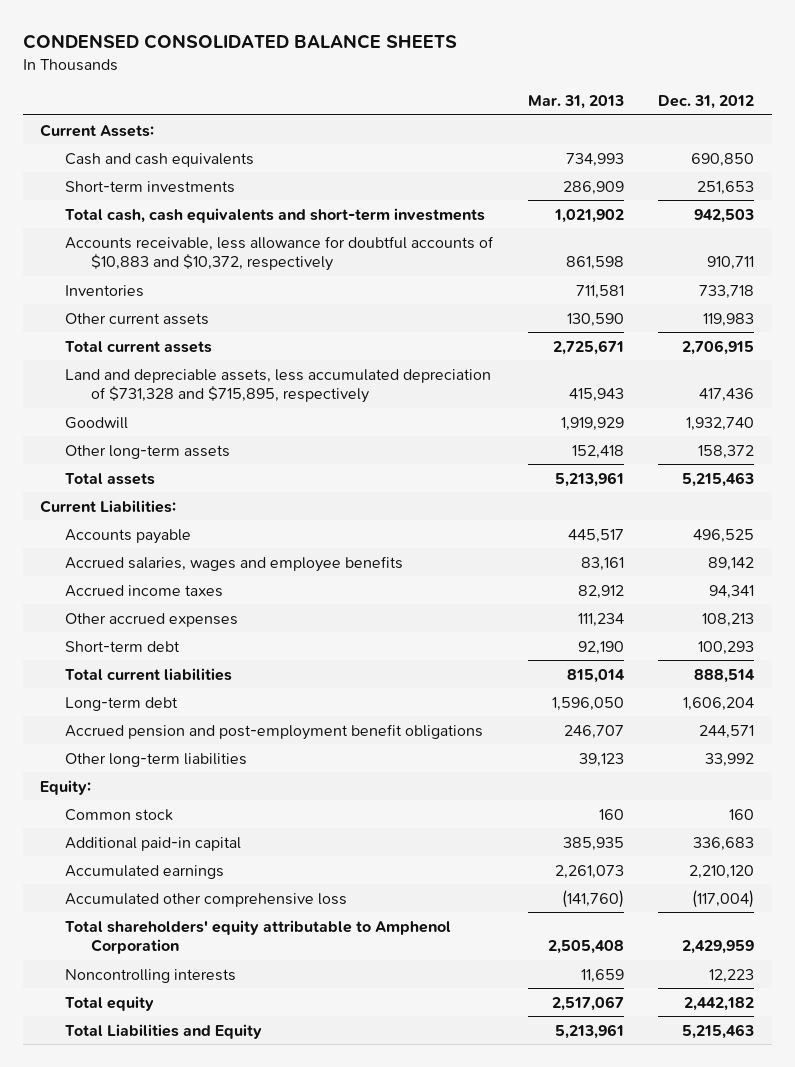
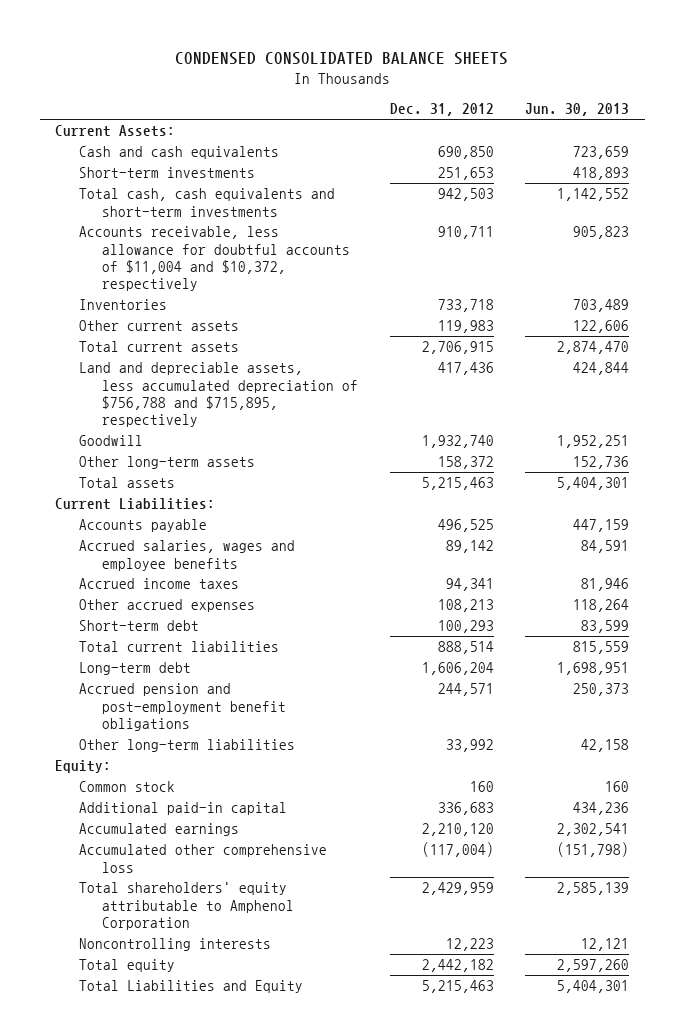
[527,95,624,110] Mar. 31, 2013 -> none
none -> [525,103,630,117] Jun. 30, 2013
[65,235,495,271] Accounts receivable, less allowance for doubtful accounts of $10,883 and $10,372, respectively -> [78,226,351,291] Accounts receivable, less allowance for doubtful accounts of $11,004 and $10,372, respectively
[65,368,492,403] Land and depreciable assets, less accumulated depreciation of $731,328 and $715,895, respectively -> [78,362,359,427] Land and depreciable assets, less accumulated depreciation of $756,788 and $715,895, respectively

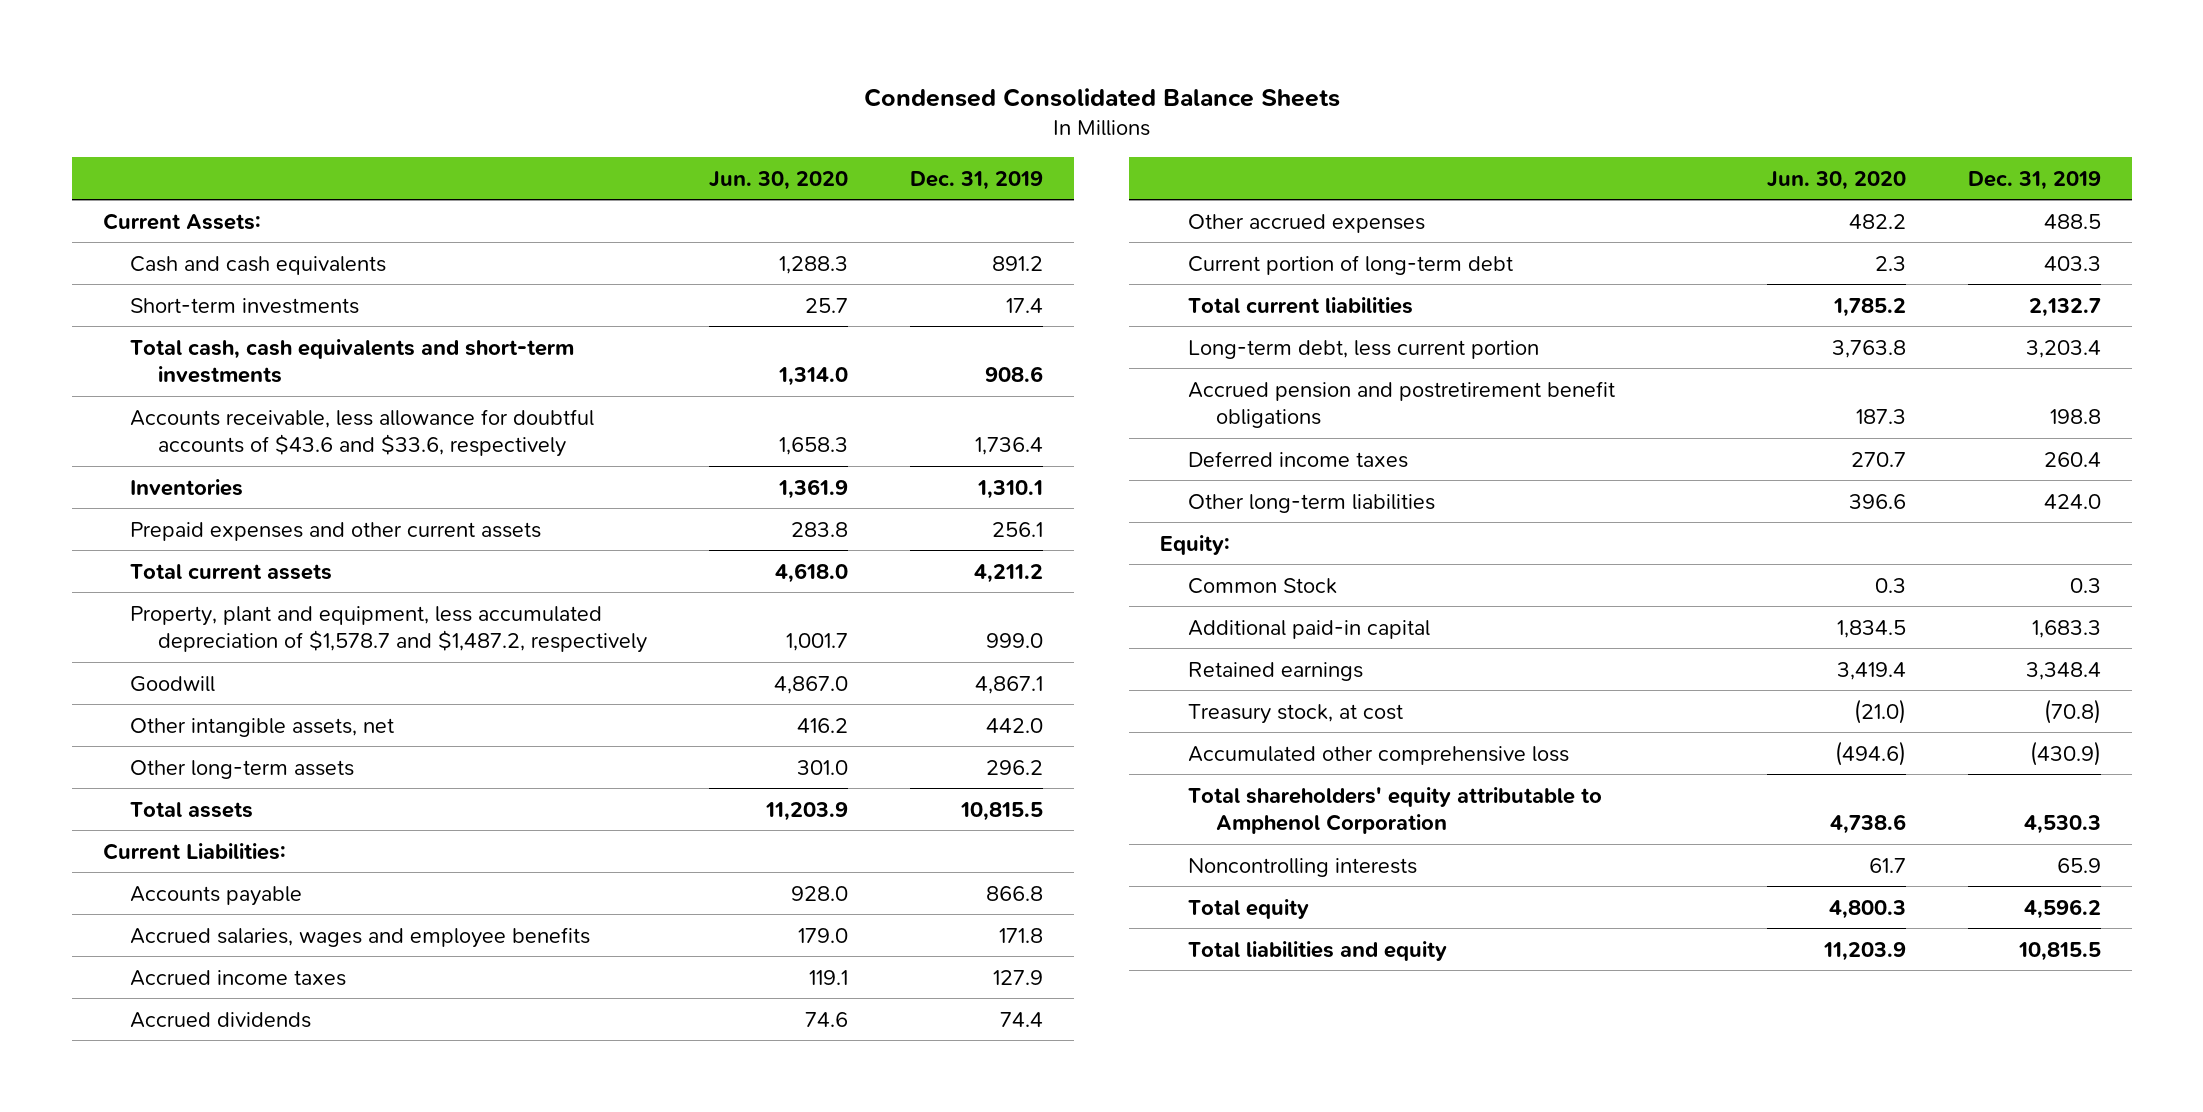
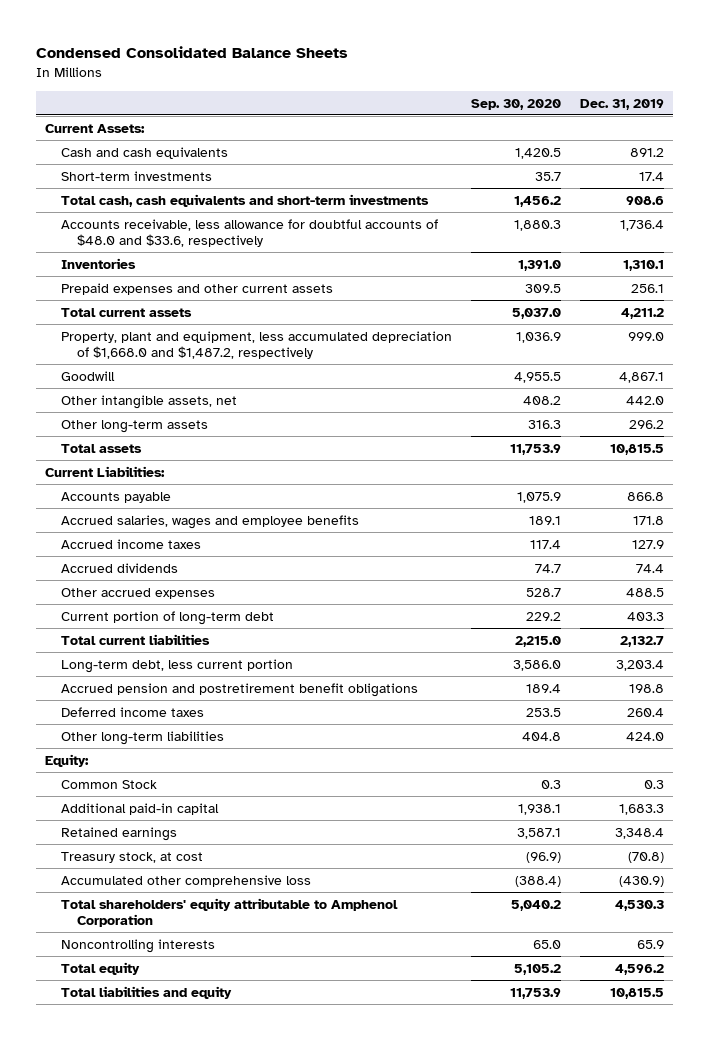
[709,170,849,190] Jun. 30, 2020 -> none
none -> [471,98,562,110] Sep. 30, 2020
[130,408,595,458] Accounts receivable, less allowance for doubtful accounts of $43.6 and $33.6, respectively -> [61,218,439,248] Accounts receivable, less allowance for doubtful accounts of $48.0 and $33.6, respectively
[130,605,648,654] Property, plant and equipment, less accumulated depreciation of $1,578.7 and $1,487.2, respectively -> [61,330,453,360] Property, plant and equipment, less accumulated depreciation of $1,668.0 and $1,487.2, respectively

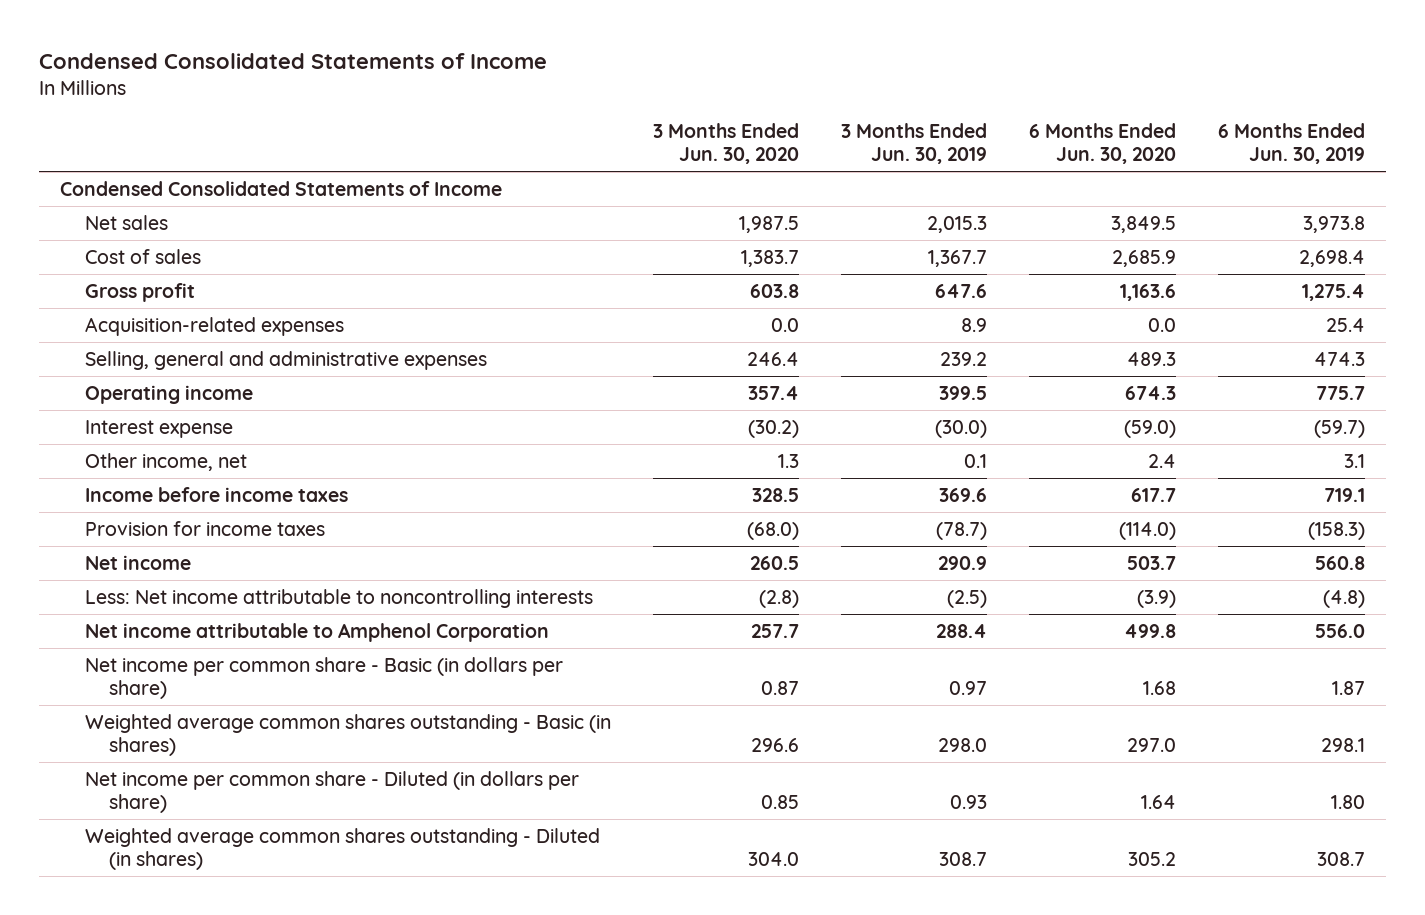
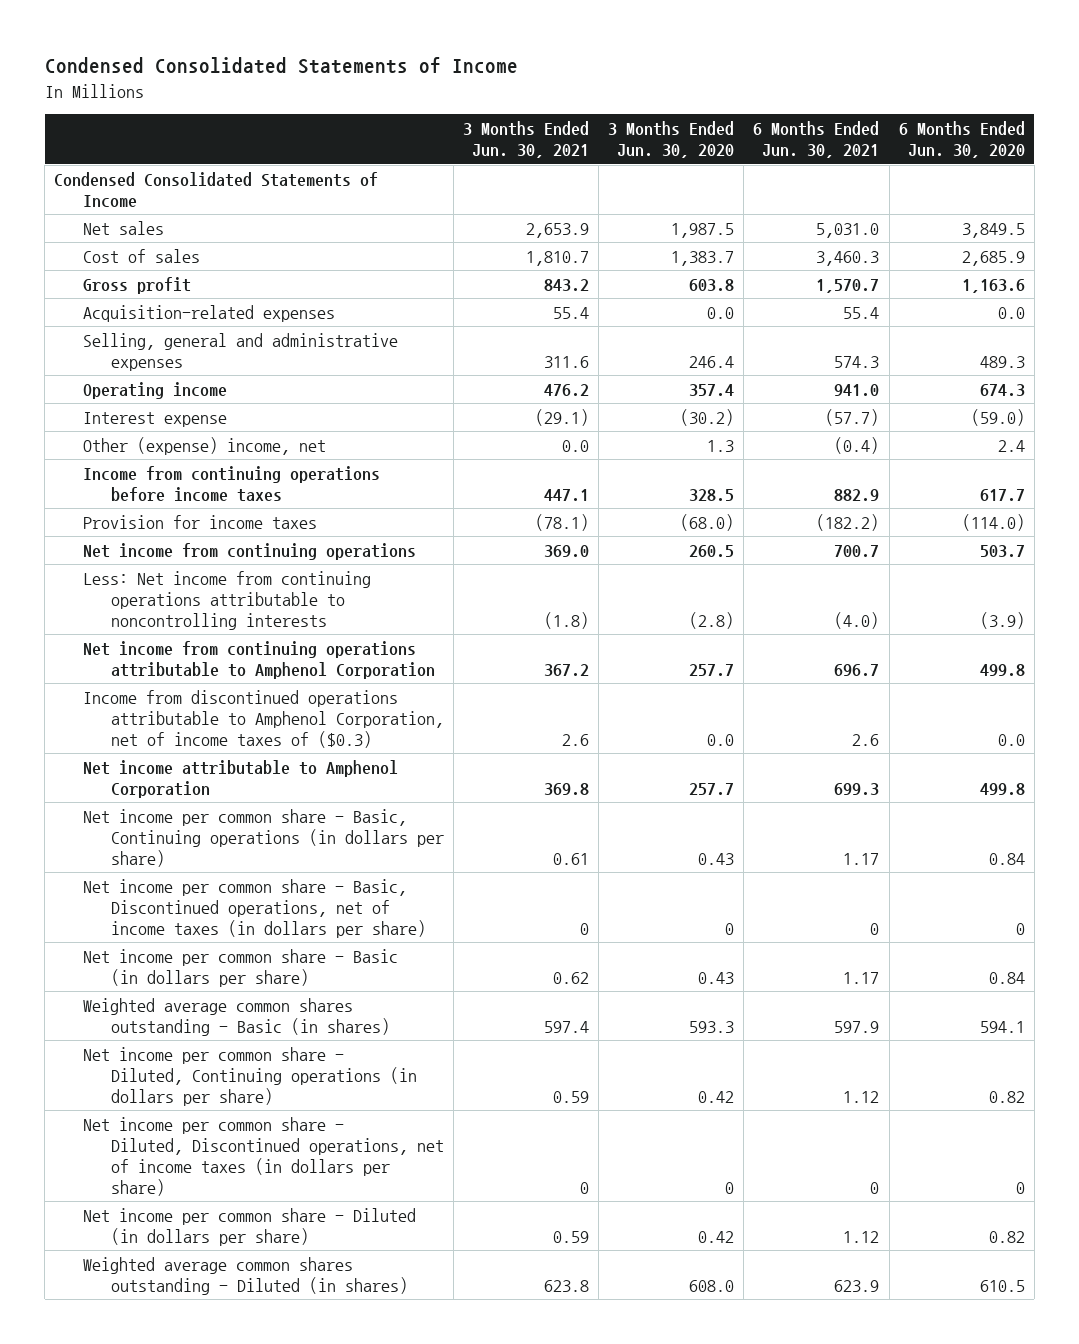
[840,123,987,165] 3 Months Ended Jun. 30, 2019 -> none
[1217,123,1365,165] 6 Months Ended Jun. 30, 2019 -> none
none -> [462,121,589,159] 3 Months Ended Jun. 30, 2021
none -> [753,121,880,159] 6 Months Ended Jun. 30, 2021
[84,452,247,471] Other income, net -> [82,436,326,455] Other (expense) income, net
[84,486,348,502] Income before income taxes -> [82,465,380,502] Income from continuing operations before income taxes
[84,554,191,570] Net income -> [82,542,416,560] Net income from continuing operations
[84,588,593,608] Less: Net income attributable to noncontrolling interests -> [82,570,371,630] Less: Net income from continuing operations attributable to noncontrolling interests
none -> [82,640,435,679] Net income from continuing operations attributable to Amphenol Corporation
none -> [82,689,444,748] Income from discontinued operations attributable to Amphenol Corporation, net of income taxes of ($0.3)
none -> [82,808,444,867] Net income per common share - Basic, Continuing operations (in dollars per share)
none -> [82,878,426,938] Net income per common share - Basic, Discontinued operations, net of income taxes (in dollars per share)
[760,680,799,695] 0.87 -> [698,971,735,984] 0.43
[1142,680,1176,695] 1.68 -> [988,971,1025,984] 0.84
[750,737,799,752] 296.6 -> [689,1020,735,1033] 593.3
[1126,737,1176,752] 297.0 -> [979,1020,1025,1033] 594.1
none -> [82,1046,417,1106] Net income per common share - Diluted, Continuing operations (in dollars per share)
none -> [82,1116,444,1196] Net income per common share - Diluted, Discontinued operations, net of income taxes (in dollars per share)
[760,794,799,809] 0.85 -> [698,1230,735,1243] 0.42
[1140,794,1176,809] 1.64 -> [988,1230,1025,1243] 0.82
[747,851,799,866] 304.0 -> [689,1279,735,1292] 608.0
[1127,851,1176,866] 305.2 -> [979,1279,1025,1292] 610.5

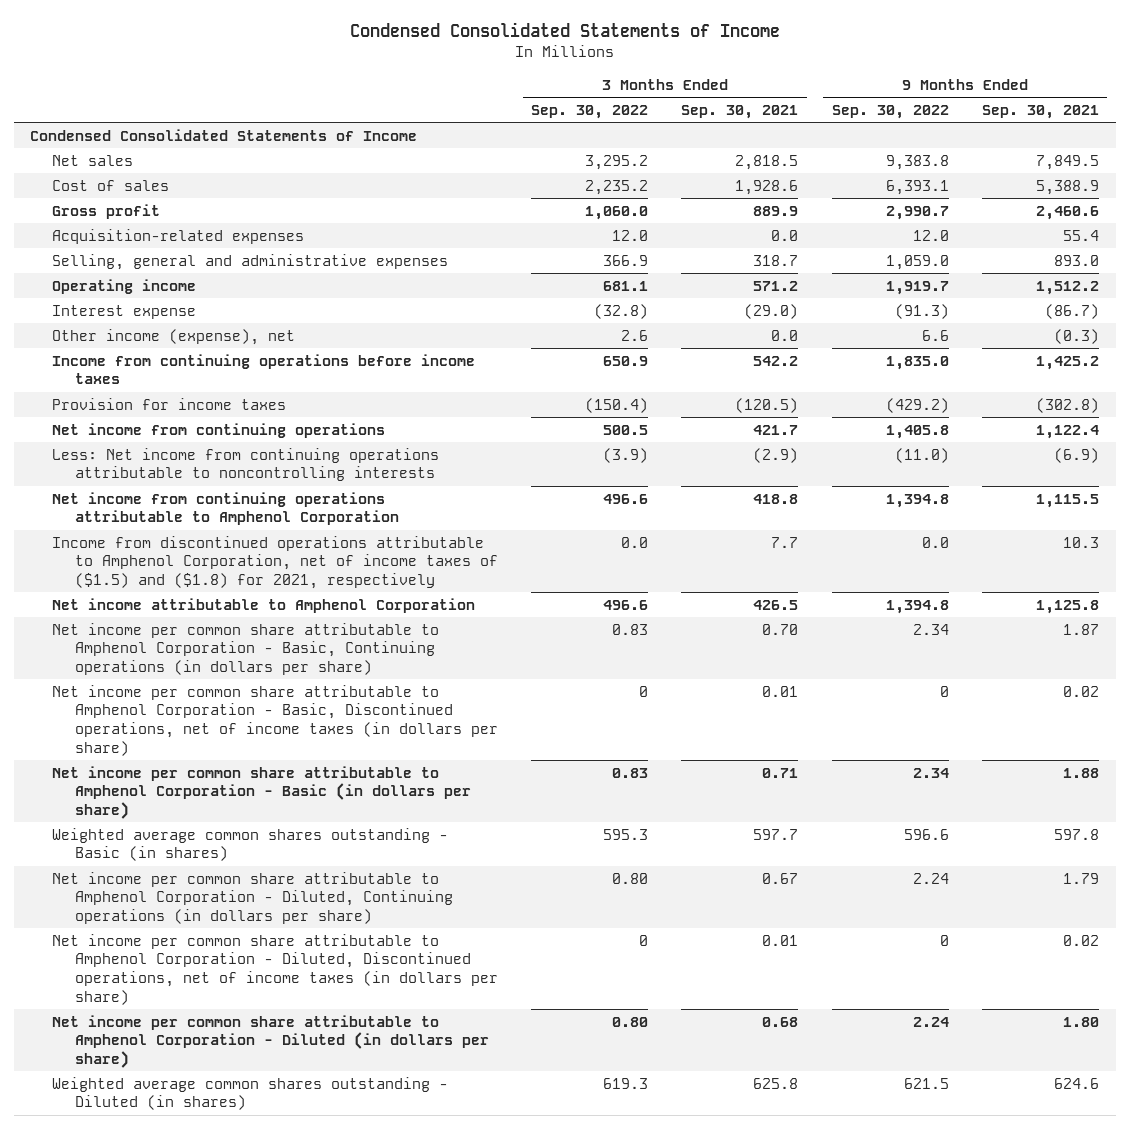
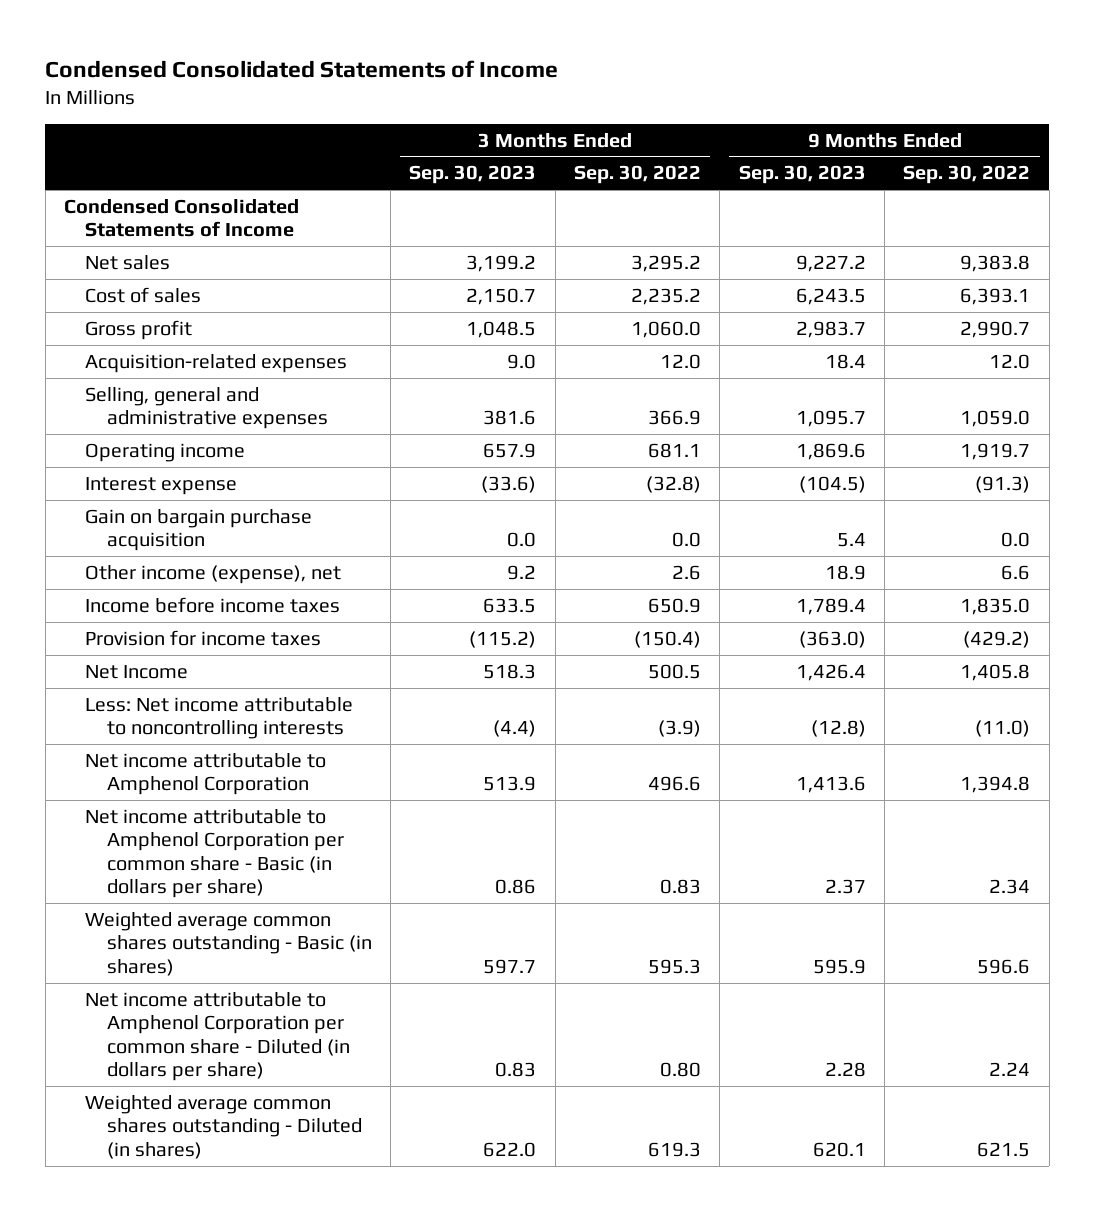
[681,104,799,119] Sep. 30, 2021 -> none
[981,104,1099,119] Sep. 30, 2021 -> none
none -> [409,165,537,185] Sep. 30, 2023
none -> [738,165,866,185] Sep. 30, 2023
none -> [85,508,313,552] Gain on bargain purchase acquisition
[52,353,476,385] Income from continuing operations before income taxes -> [85,596,341,613] Income before income taxes
[52,491,399,526] Net income from continuing operations attributable to Amphenol Corporation -> none
[52,535,498,590] Income from discontinued operations attributable to Amphenol Corporation, net of income taxes of ($1.5) and ($1.8) for 2021, respectively -> none
[52,422,386,438] Net income from continuing operations -> [85,664,189,679] Net Income
[52,447,440,482] Less: Net income from continuing operations attributable to noncontrolling interests -> [85,696,354,740] Less: Net income attributable to noncontrolling interests
[52,622,440,676] Net income per common share attributable to Amphenol Corporation - Basic, Continuing operations (in dollars per share) -> none
[52,684,498,756] Net income per common share attributable to Amphenol Corporation - Basic, Discontinued operations, net of income taxes (in dollars per share) -> none
[52,765,471,820] Net income per common share attributable to Amphenol Corporation - Basic (in dollars per share) -> [85,808,344,899] Net income attributable to Amphenol Corporation per common share - Basic (in dollars per share)
[52,871,453,925] Net income per common share attributable to Amphenol Corporation - Diluted, Continuing operations (in dollars per share) -> none
[52,933,498,1005] Net income per common share attributable to Amphenol Corporation - Diluted, Discontinued operations, net of income taxes (in dollars per share) -> none
[52,1014,489,1069] Net income per common share attributable to Amphenol Corporation - Diluted (in dollars per share) -> [85,991,350,1082] Net income attributable to Amphenol Corporation per common share - Diluted (in dollars per share)

